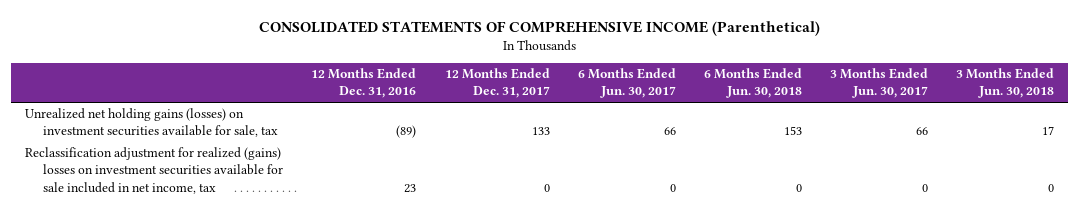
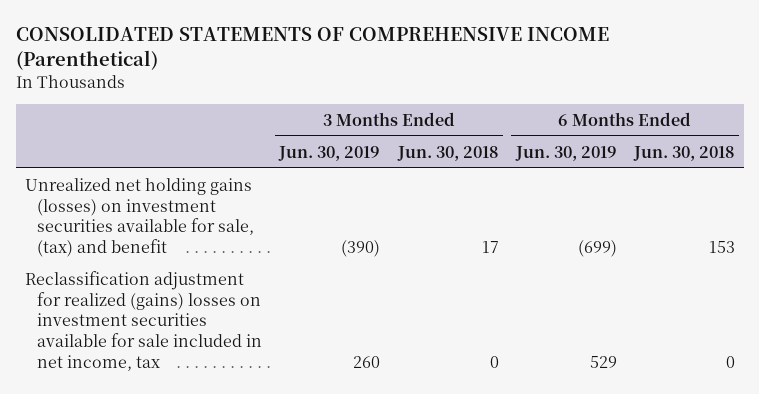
[311,68,417,99] 12 Months Ended Dec. 31, 2016 -> none
[444,68,550,99] 12 Months Ended Dec. 31, 2017 -> none
[577,68,676,99] 6 Months Ended Jun. 30, 2017 -> none
[829,68,928,99] 3 Months Ended Jun. 30, 2017 -> none
none -> [278,145,381,161] Jun. 30, 2019
none -> [514,145,617,161] Jun. 30, 2019
[25,108,279,138] Unrealized net holding gains (losses) on investment securities available for sale, tax -> [24,177,255,257] Unrealized net holding gains (losses) on investment securities available for sale, (tax) and benefit

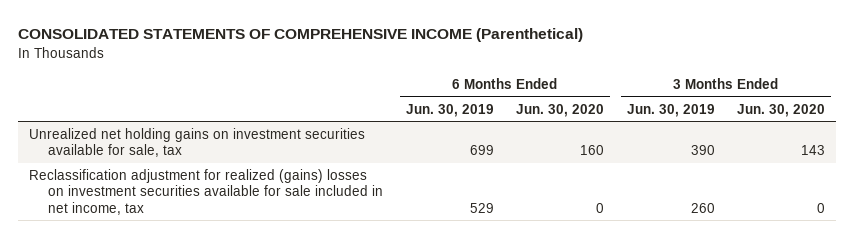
[396,145,499,161] Jun. 30, 2018 -> none
[632,145,735,161] Jun. 30, 2018 -> none
none -> [516,103,605,117] Jun. 30, 2020
none -> [737,103,826,117] Jun. 30, 2020
[24,177,255,257] Unrealized net holding gains (losses) on investment securities available for sale, (tax) and benefit -> [29,128,366,158] Unrealized net holding gains on investment securities available for sale, tax
[341,239,381,257] (390) -> [690,145,715,156] 390
[577,239,617,257] (699) -> [469,145,494,156] 699

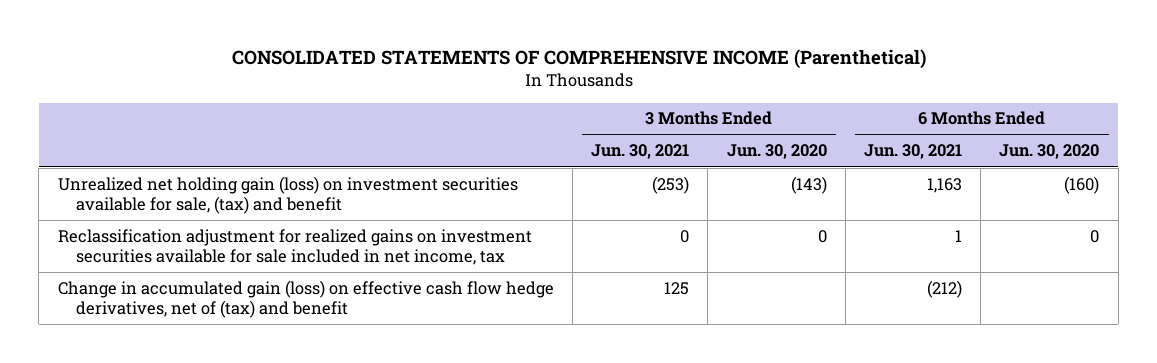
[405,103,494,117] Jun. 30, 2019 -> none
[626,103,715,117] Jun. 30, 2019 -> none
none -> [591,144,690,160] Jun. 30, 2021
none -> [863,144,962,160] Jun. 30, 2021
[29,128,366,158] Unrealized net holding gains on investment securities available for sale, tax -> [57,175,518,214] Unrealized net holding gain (loss) on investment securities available for sale, (tax) and benefit
[580,145,605,156] 160 -> [1064,175,1100,194] (160)
[801,145,826,156] 143 -> [790,175,827,194] (143)
[29,169,384,215] Reclassification adjustment for realized (gains) losses on investment securities available for sale included in net income, tax -> [57,228,532,265] Reclassification adjustment for realized gains on investment securities available for sale included in net income, tax
none -> [57,279,554,318] Change in accumulated gain (loss) on effective cash flow hedge derivatives, net of (tax) and benefit

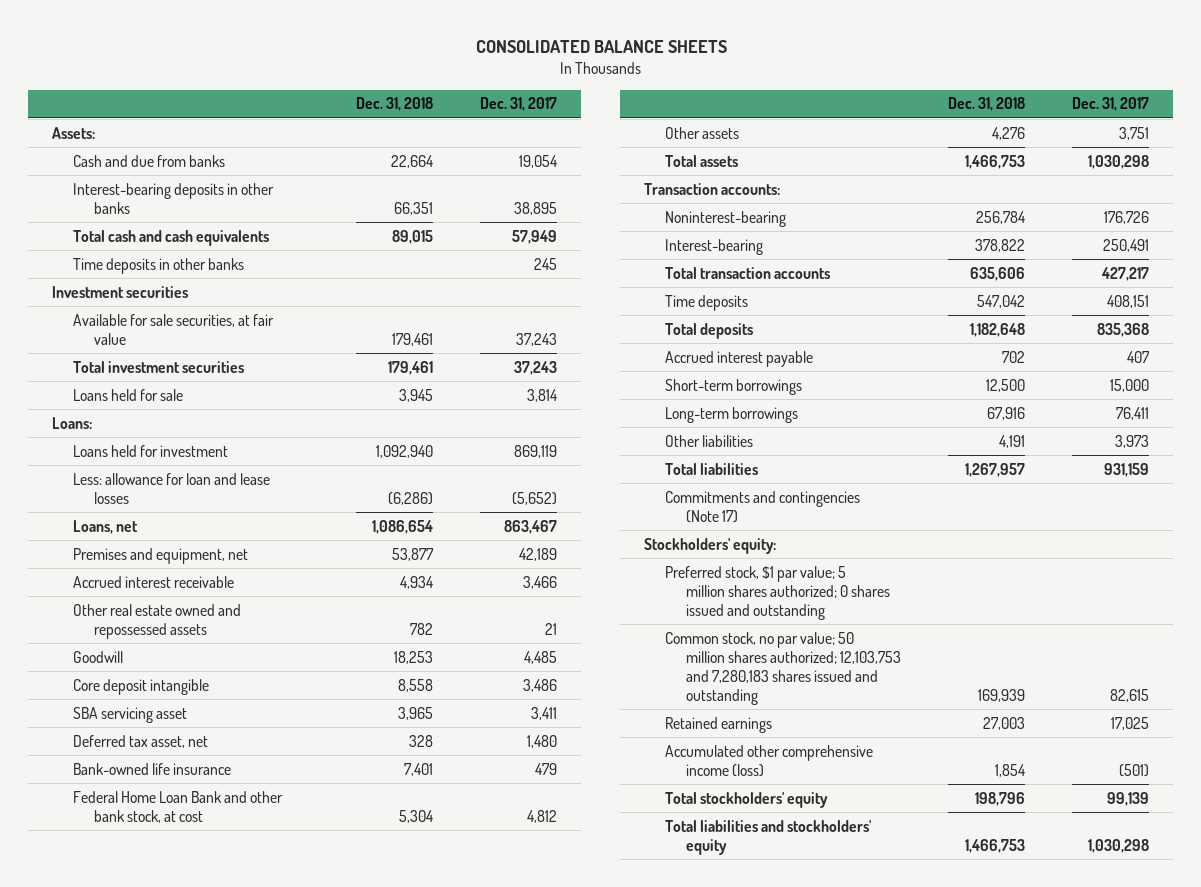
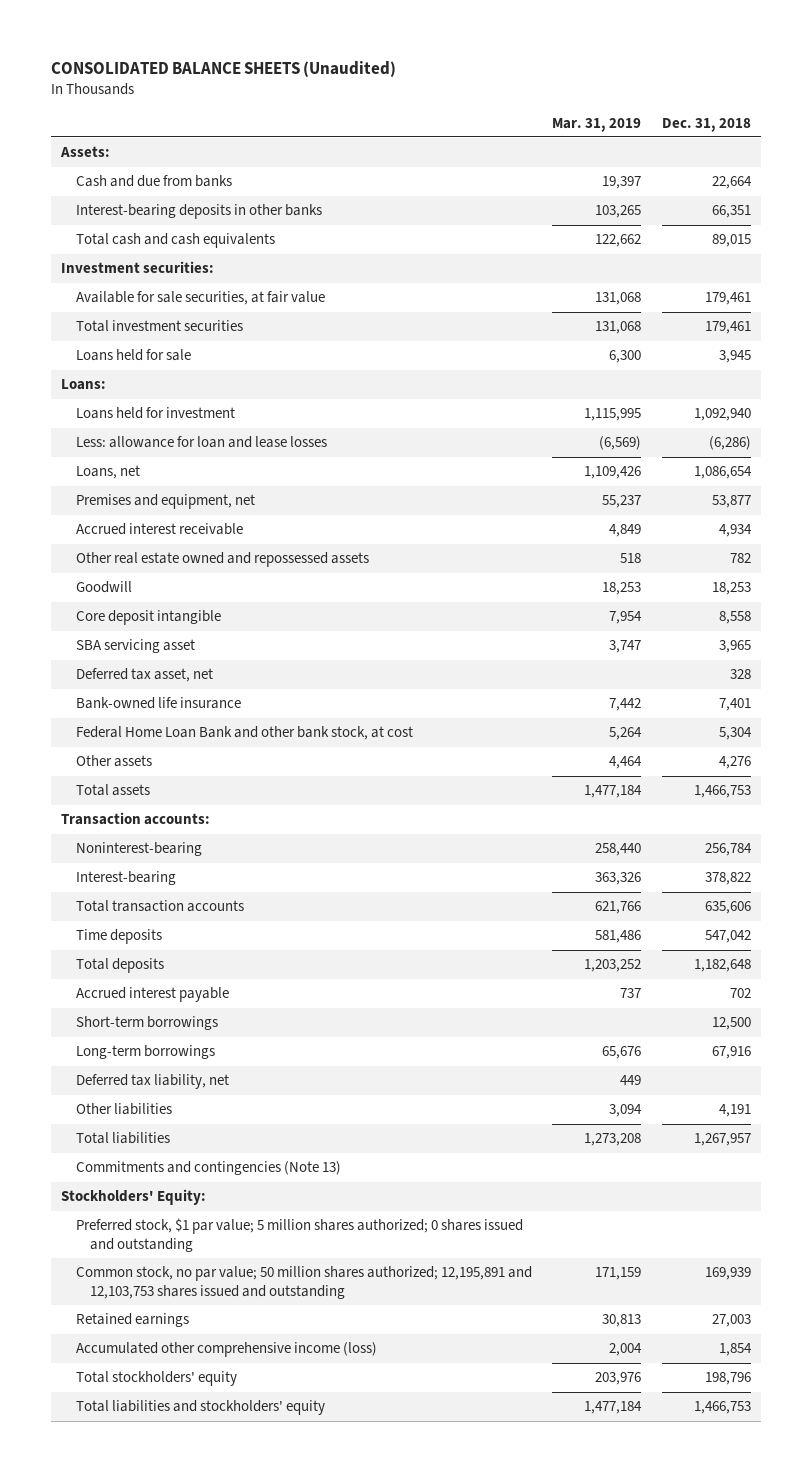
[475,39,727,53] CONSOLIDATED BALANCE SHEETS -> [50,60,396,77] CONSOLIDATED BALANCE SHEETS (Unaudited)
[480,97,558,112] Dec. 31, 2017 -> none
none -> [552,117,642,132] Mar. 31, 2019
[73,257,245,274] Time deposits in other banks -> none
[51,285,188,298] Investment securities -> [60,261,214,274] Investment securities:
none -> [75,1074,229,1090] Deferred tax liability, net
[664,490,860,523] Commitments and contingencies (Note 17) -> [75,1161,341,1176] Commitments and contingencies (Note 13)
[643,537,776,554] Stockholders' equity: -> [60,1189,206,1206] Stockholders' Equity:
[664,631,902,705] Common stock, no par value; 50 million shares authorized; 12,103,753 and 7,280,183 shares issued and outstanding -> [75,1266,532,1299] Common stock, no par value; 50 million shares authorized; 12,195,891 and 12,103,753 shares issued and outstanding

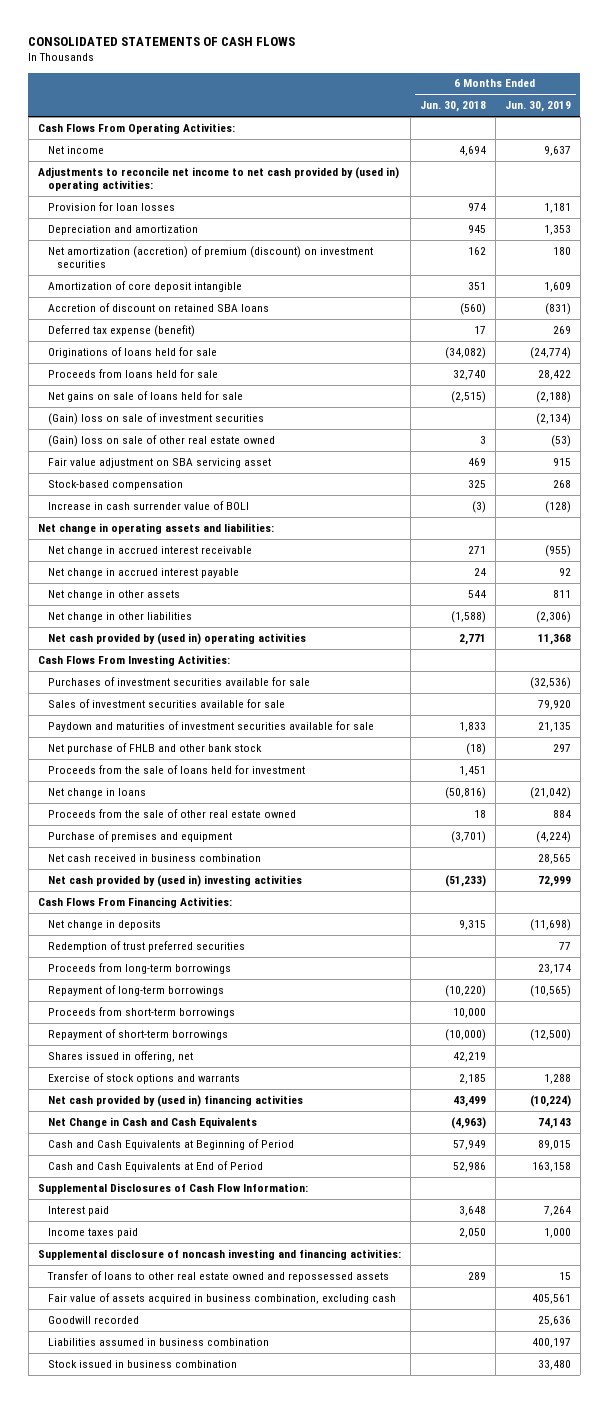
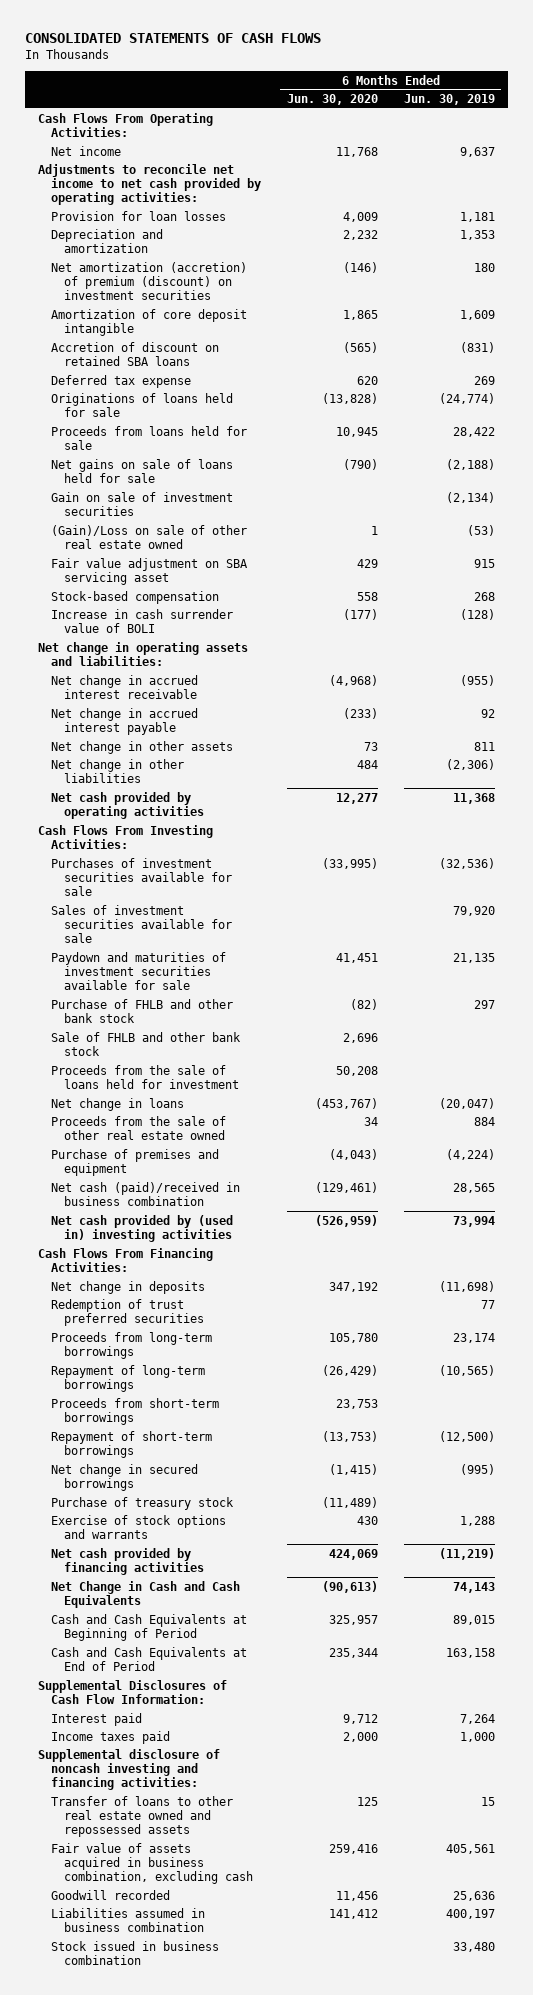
[419,101,486,113] Jun. 30, 2018 -> none
none -> [286,93,378,105] Jun. 30, 2020
[37,166,399,192] Adjustments to reconcile net income to net cash provided by (used in) operating activities: -> [37,163,261,206] Adjustments to reconcile net income to net cash provided by operating activities:
[47,324,195,337] Deferred tax expense (benefit) -> [50,374,191,388] Deferred tax expense
[47,412,264,425] (Gain) loss on sale of investment securities -> [50,491,233,516] Gain on sale of investment securities
[47,434,275,447] (Gain) loss on sale of other real estate owned -> [50,524,247,549] (Gain)/Loss on sale of other real estate owned
[47,632,306,645] Net cash provided by (used in) operating activities -> [50,791,204,819] Net cash provided by operating activities
[47,742,262,754] Net purchase of FHLB and other bank stock -> [50,998,233,1023] Purchase of FHLB and other bank stock
none -> [50,1031,241,1056] Sale of FHLB and other bank stock
[529,786,571,799] (21,042) -> [438,1097,495,1109] (20,047)
[47,853,261,862] Net cash received in business combination -> [50,1181,240,1206] Net cash (paid)/received in business combination
[537,875,571,887] 72,999 -> [452,1215,495,1227] 73,994
[47,1050,193,1062] Shares issued in offering, net -> none
none -> [50,1463,198,1491] Net change in secured borrowings
none -> [50,1496,234,1510] Purchase of treasury stock
[47,1094,303,1107] Net cash provided by (used in) financing activities -> [50,1547,204,1575] Net cash provided by financing activities
[529,1094,571,1107] (10,224) -> [438,1547,495,1560] (11,219)

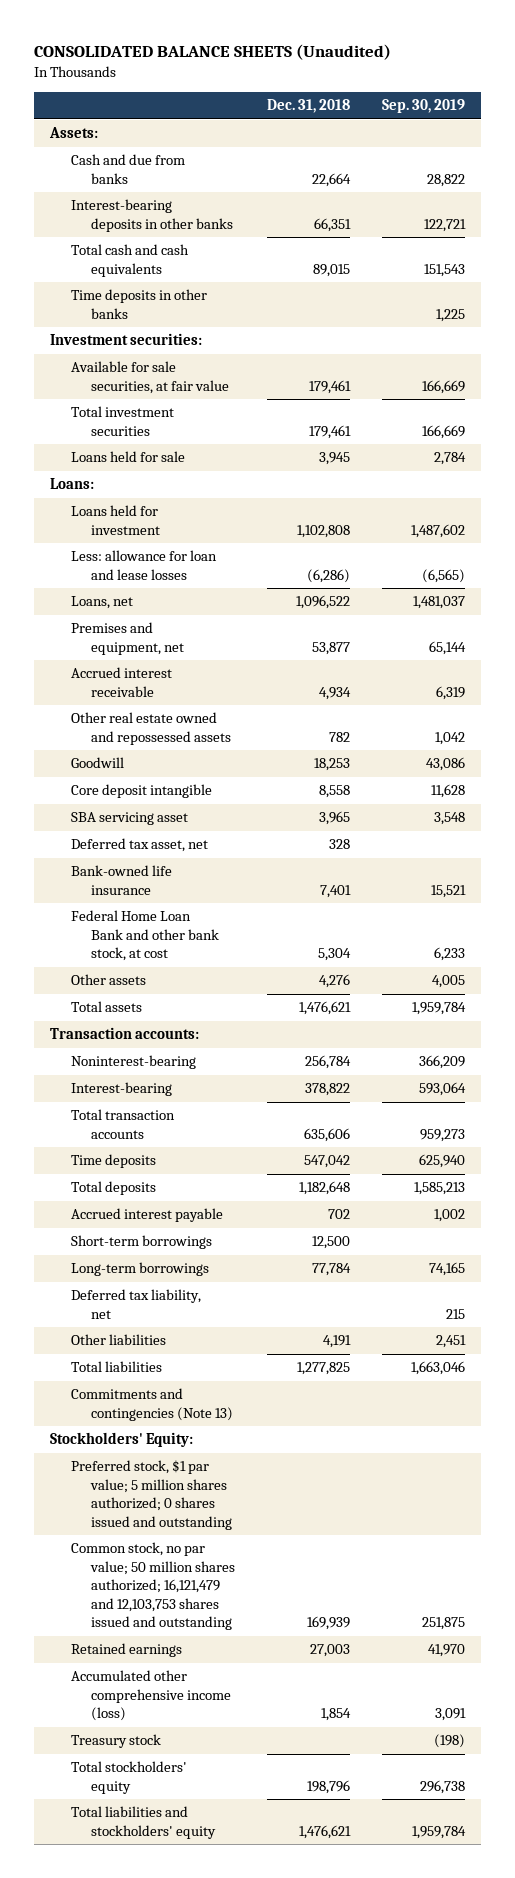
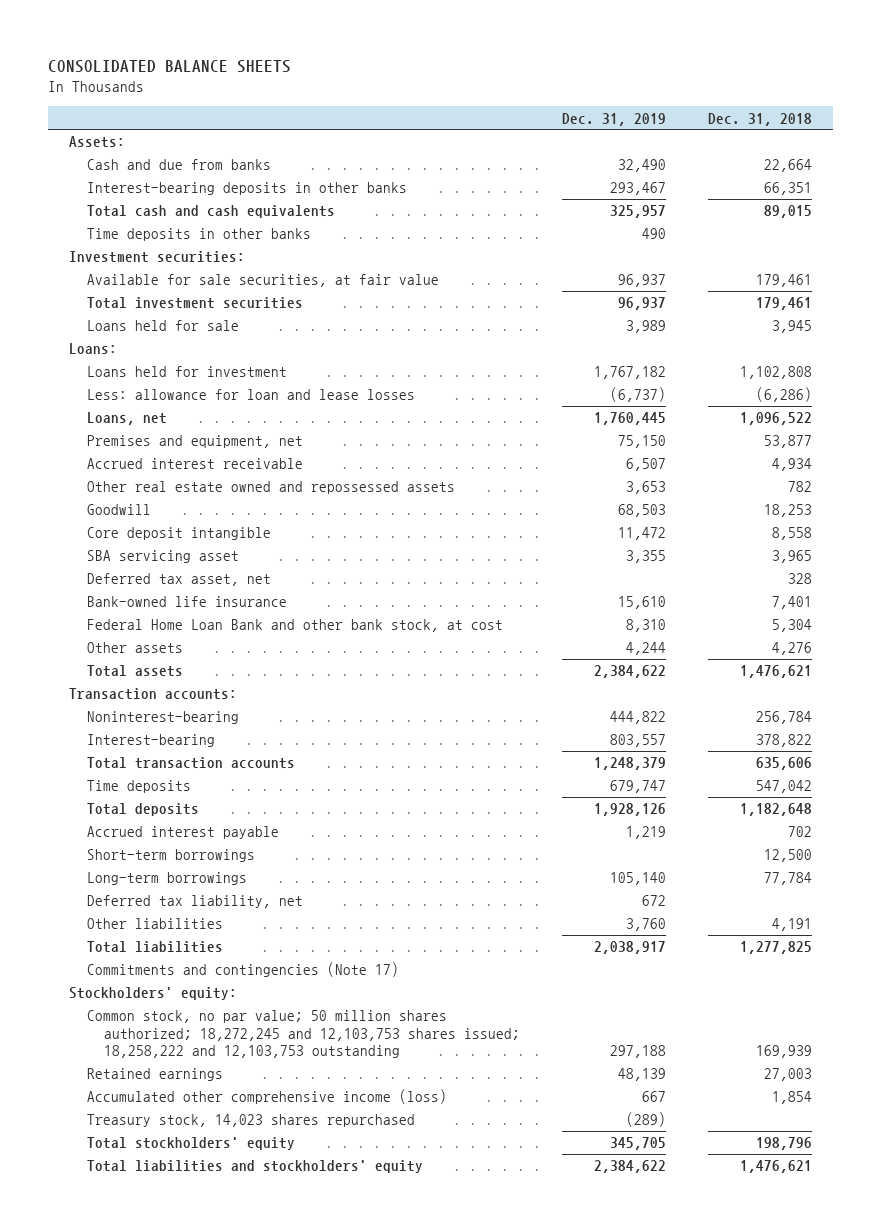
[33,44,391,61] CONSOLIDATED BALANCE SHEETS (Unaudited) -> [48,60,292,74] CONSOLIDATED BALANCE SHEETS
[381,99,465,114] Sep. 30, 2019 -> none
none -> [562,112,667,126] Dec. 31, 2019
[70,1460,233,1530] Preferred stock, $1 par value; 5 million shares authorized; 0 shares issued and outstanding -> none
[70,1388,234,1421] Commitments and contingencies (Note 13) -> [86,962,399,978] Commitments and contingencies (Note 17)
[49,1432,193,1448] Stockholders' Equity: -> [69,987,238,1001] Stockholders' equity:
[70,1542,236,1631] Common stock, no par value; 50 million shares authorized; 16,121,479 and 12,103,753 shares issued and outstanding -> [86,1010,521,1058] Common stock, no par value; 50 million shares authorized; 18,272,245 and 12,103,753 shares issued; 18,258,222 and 12,103,753 outstanding
[70,1734,161,1749] Treasury stock -> [86,1114,415,1128] Treasury stock, 14,023 shares repurchased

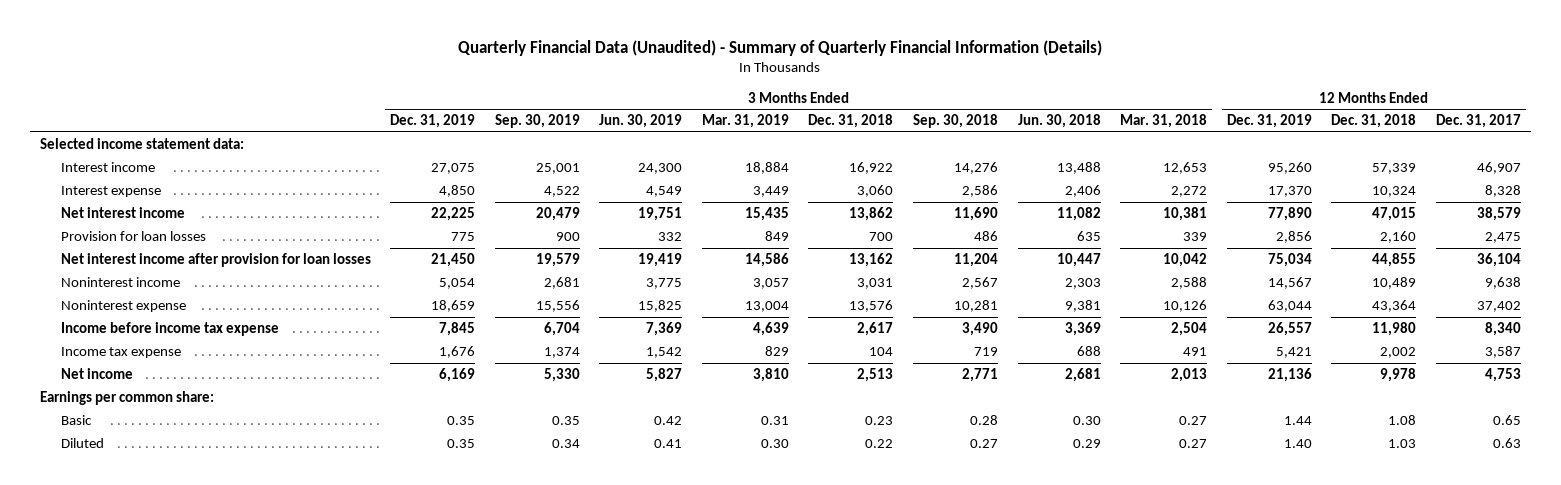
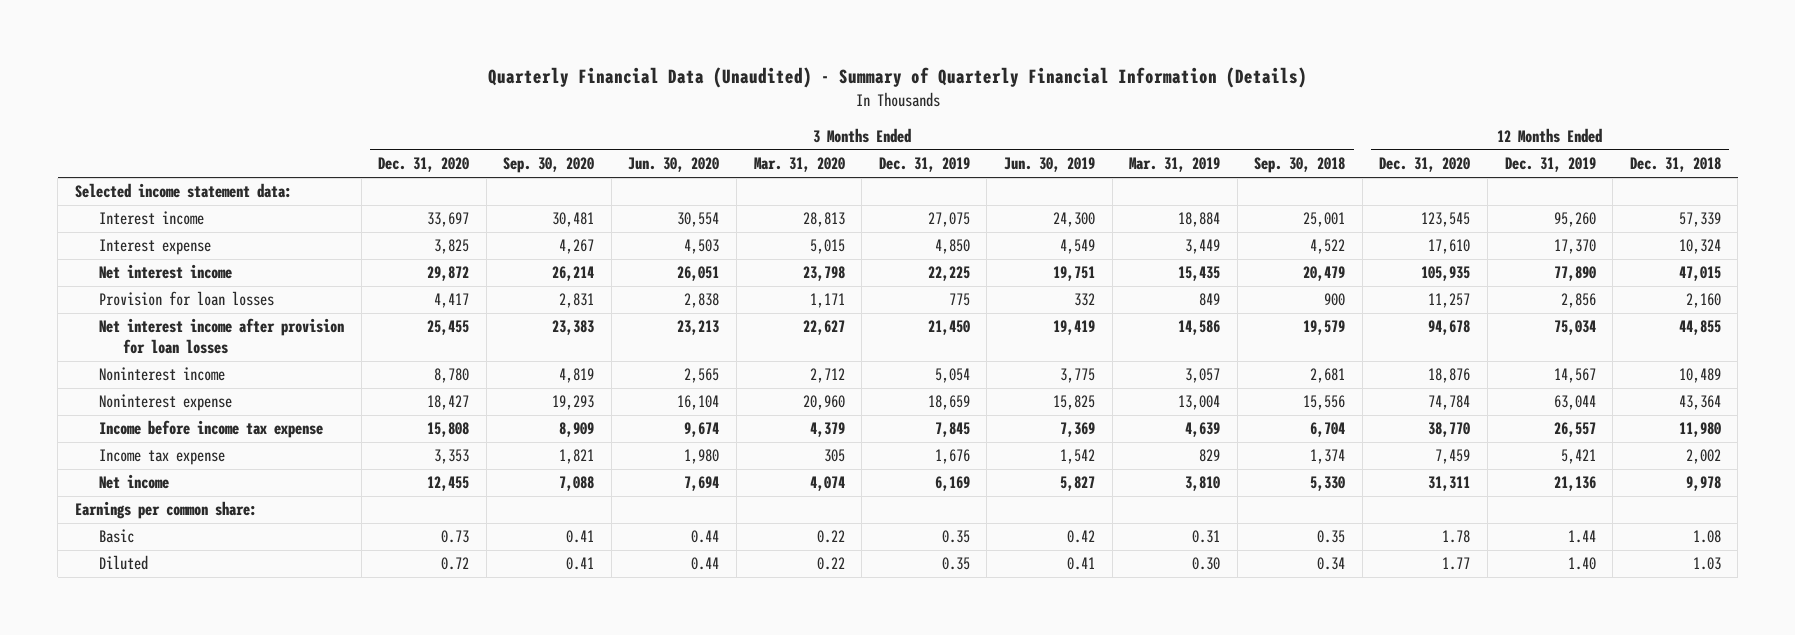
[494,114,580,129] Sep. 30, 2019 -> none
[808,114,894,129] Dec. 31, 2018 -> none
[1017,114,1101,129] Jun. 30, 2018 -> none
[1120,114,1208,129] Mar. 31, 2018 -> none
[1435,114,1521,129] Dec. 31, 2017 -> none
none -> [378,157,470,173] Dec. 31, 2020
none -> [503,157,595,174] Sep. 30, 2020
none -> [628,157,720,173] Jun. 30, 2020
none -> [753,157,845,173] Mar. 31, 2020
none -> [1379,157,1471,173] Dec. 31, 2020
[954,162,999,175] 14,276 -> [1303,212,1346,228] 25,001
[962,185,999,198] 2,586 -> [1310,239,1346,255] 4,522
[954,207,999,222] 11,690 -> [1303,266,1346,282] 20,479
[974,231,999,242] 486 -> [1324,293,1346,307] 900
[954,253,999,268] 11,204 -> [1303,320,1346,336] 19,579
[962,277,999,290] 2,567 -> [1310,368,1346,384] 2,681
[954,300,999,313] 10,281 -> [1303,395,1346,411] 15,556
[962,322,999,337] 3,490 -> [1310,422,1346,438] 6,704
[974,347,999,357] 719 -> [1310,449,1346,465] 1,374
[962,368,999,383] 2,771 -> [1310,476,1346,492] 5,330
[970,415,999,426] 0.28 -> [1317,530,1346,544] 0.35
[970,439,999,449] 0.27 -> [1317,557,1346,571] 0.34

